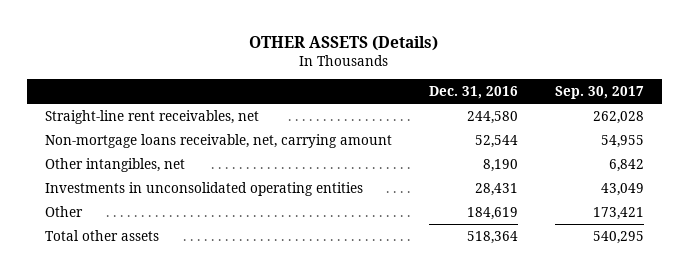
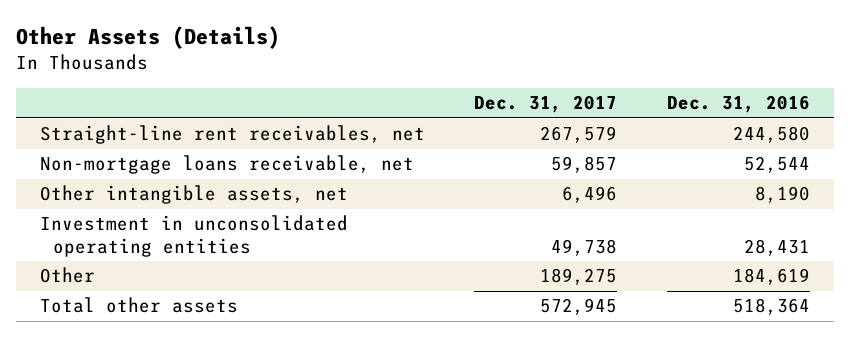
[249,35,439,51] OTHER ASSETS (Details) -> [15,26,280,50] Other Assets (Details)
[554,85,644,99] Sep. 30, 2017 -> none
none -> [474,95,618,114] Dec. 31, 2017
[45,133,393,148] Non-mortgage loans receivable, net, carrying amount -> [40,155,415,175] Non-mortgage loans receivable, net
[45,157,186,172] Other intangibles, net -> [40,185,349,205] Other intangible assets, net
[45,181,364,196] Investments in unconsolidated operating entities -> [40,215,349,258] Investment in unconsolidated operating entities

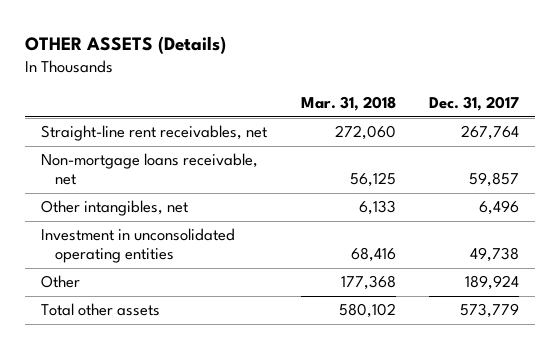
[15,26,280,50] Other Assets (Details) -> [24,36,226,55] OTHER ASSETS (Details)
[666,95,810,114] Dec. 31, 2016 -> none
none -> [300,96,396,112] Mar. 31, 2018
[540,126,618,144] 267,579 -> [460,125,519,141] 267,764
[40,185,349,205] Other intangible assets, net -> [41,200,189,217] Other intangibles, net
[540,268,618,286] 189,275 -> [464,275,519,291] 189,924
[540,298,618,316] 572,945 -> [459,303,519,319] 573,779

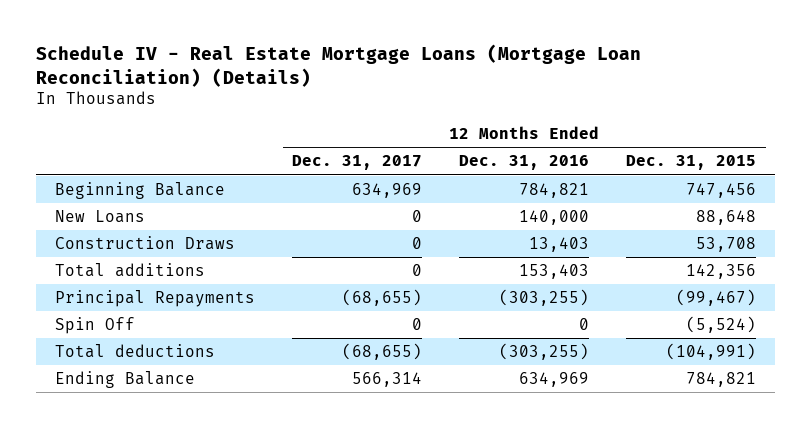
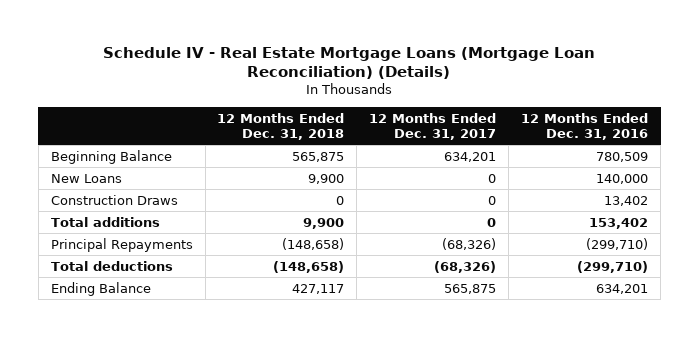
[626,155,757,171] Dec. 31, 2015 -> none
none -> [217,112,345,140] 12 Months Ended Dec. 31, 2018
[352,183,423,199] 634,969 -> [444,151,497,162] 634,201
[519,183,590,199] 784,821 -> [596,151,649,162] 780,509
[54,317,135,335] Spin Off -> none
[529,237,590,253] 13,403 -> [604,195,649,206] 13,402
[519,264,590,280] 153,403 -> [589,217,649,229] 153,402
[342,289,423,307] (68,655) -> [442,237,497,250] (68,326)
[499,289,590,307] (303,255) -> [586,237,649,250] (299,710)
[342,343,423,361] (68,655) -> [434,260,497,273] (68,326)
[499,343,590,361] (303,255) -> [577,260,649,273] (299,710)
[352,372,423,388] 566,314 -> [444,283,497,294] 565,875
[519,372,590,388] 634,969 -> [596,283,649,294] 634,201

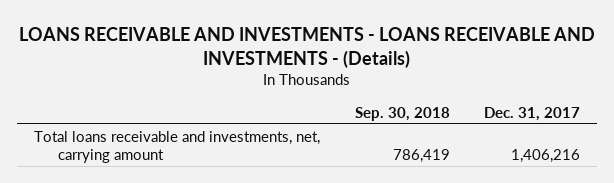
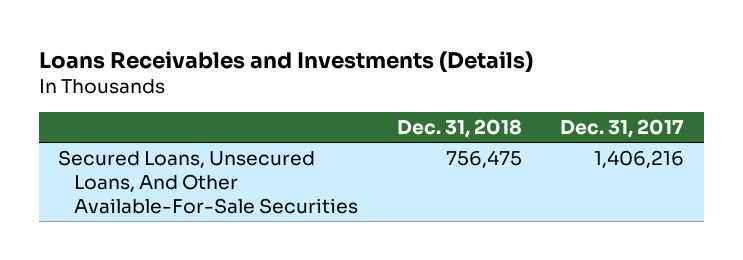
[19,26,596,68] LOANS RECEIVABLE AND INVESTMENTS - LOANS RECEIVABLE AND INVESTMENTS - (Details) -> [38,51,533,73] Loans Receivables and Investments (Details)
[354,106,450,121] Sep. 30, 2018 -> none
none -> [396,118,522,138] Dec. 31, 2018
[34,131,321,164] Total loans receivable and investments, net, carrying amount -> [58,149,358,215] Secured Loans, Unsecured Loans, And Other Available-For-Sale Securities

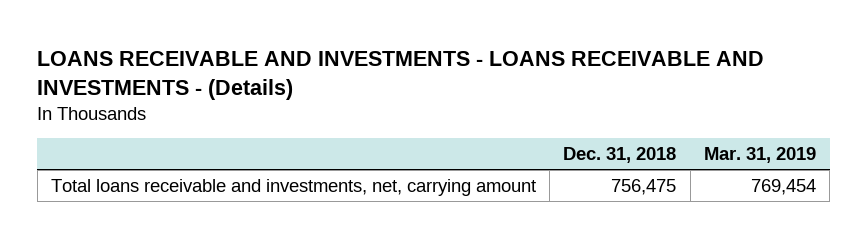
[38,51,533,73] Loans Receivables and Investments (Details) -> [37,51,765,100] LOANS RECEIVABLE AND INVESTMENTS - LOANS RECEIVABLE AND INVESTMENTS - (Details)
[560,118,685,138] Dec. 31, 2017 -> none
none -> [703,147,816,164] Mar. 31, 2019
[58,149,358,215] Secured Loans, Unsecured Loans, And Other Available-For-Sale Securities -> [51,178,537,196] Total loans receivable and investments, net, carrying amount

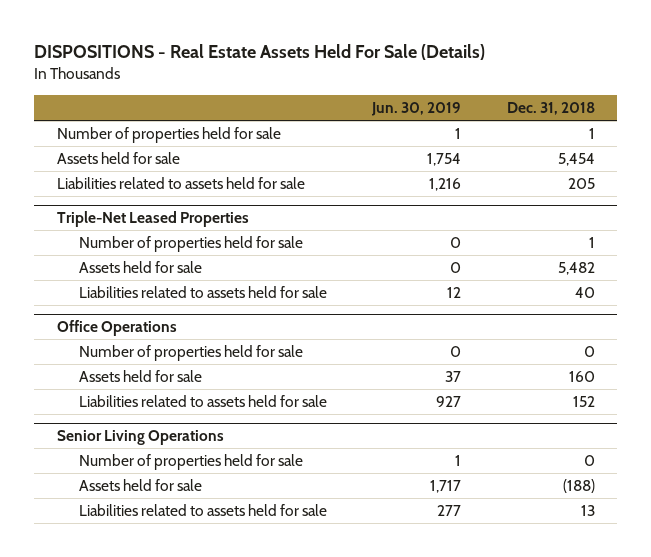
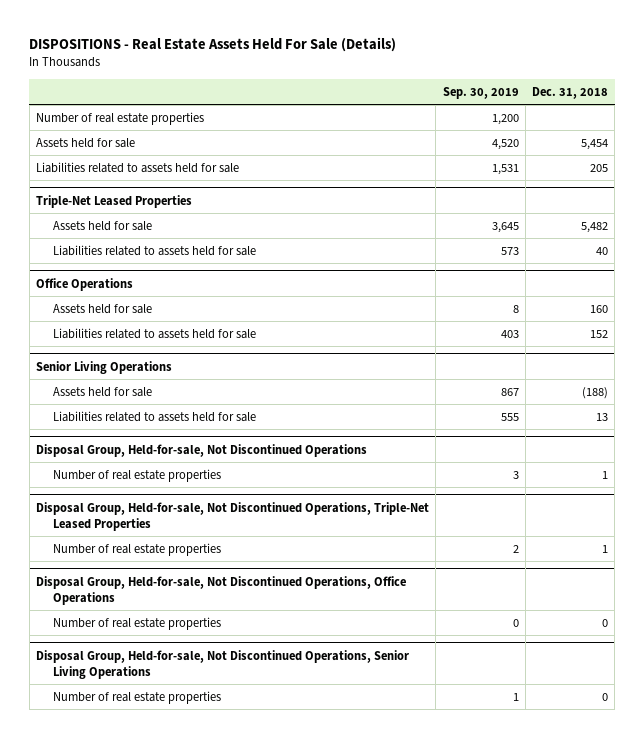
[371,102,462,117] Jun. 30, 2019 -> none
none -> [442,86,519,99] Sep. 30, 2019
[56,127,281,144] Number of properties held for sale -> none
none -> [36,111,205,125] Number of real estate properties
[79,236,304,253] Number of properties held for sale -> none
[79,345,304,362] Number of properties held for sale -> none
[79,454,304,471] Number of properties held for sale -> none
none -> [36,443,368,457] Disposal Group, Held-for-sale, Not Discontinued Operations
none -> [53,468,222,482] Number of real estate properties
none -> [36,501,430,531] Disposal Group, Held-for-sale, Not Discontinued Operations, Triple-Net Leased Properties
none -> [53,542,222,556] Number of real estate properties
none -> [36,575,407,605] Disposal Group, Held-for-sale, Not Discontinued Operations, Office Operations
none -> [53,616,222,630] Number of real estate properties
none -> [36,649,410,679] Disposal Group, Held-for-sale, Not Discontinued Operations, Senior Living Operations
none -> [53,690,222,704] Number of real estate properties

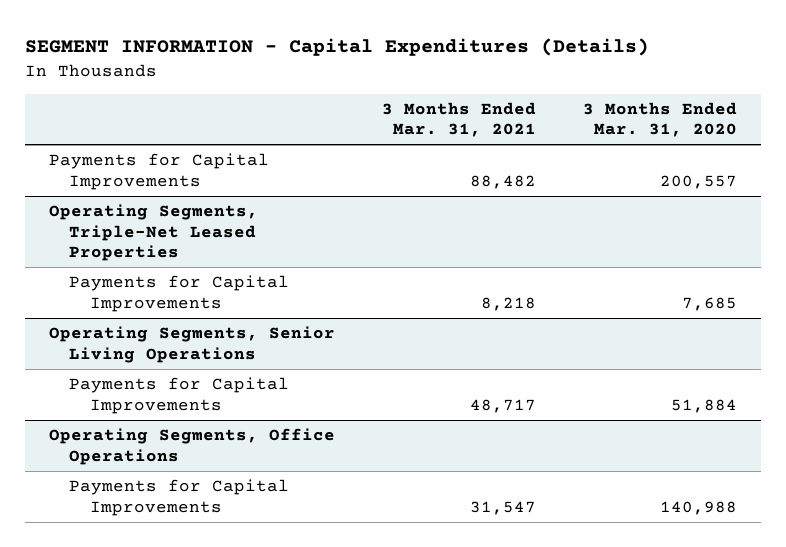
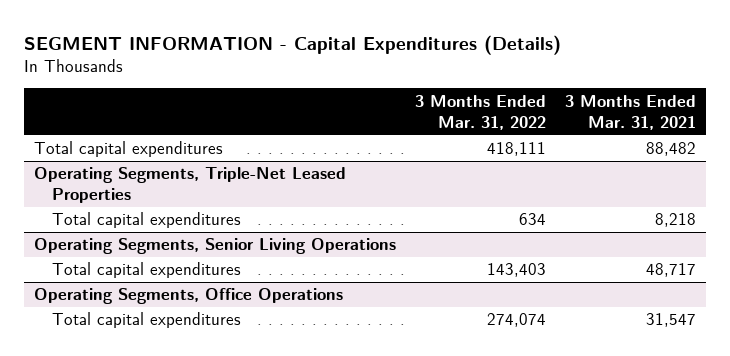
[583,101,738,138] 3 Months Ended Mar. 31, 2020 -> none
none -> [414,94,546,130] 3 Months Ended Mar. 31, 2022
[48,153,269,190] Payments for Capital Improvements -> [33,141,223,158] Total capital expenditures
[69,275,290,312] Payments for Capital Improvements -> [51,212,241,229] Total capital expenditures
[69,377,290,414] Payments for Capital Improvements -> [51,262,241,279] Total capital expenditures
[69,479,290,516] Payments for Capital Improvements -> [51,312,241,329] Total capital expenditures

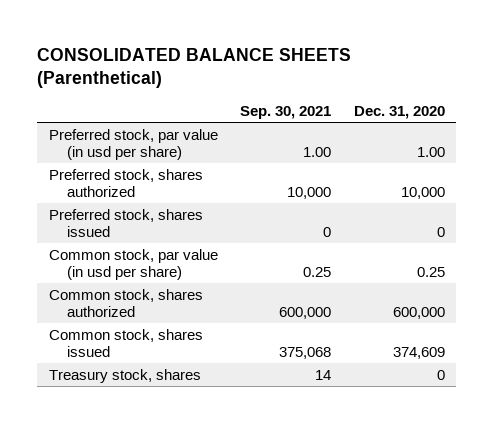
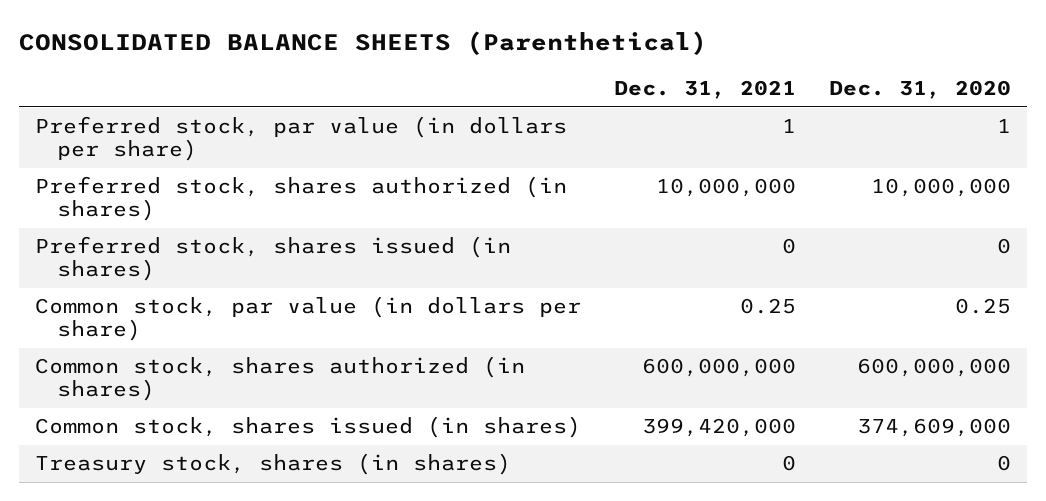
[240,106,332,120] Sep. 30, 2021 -> none
none -> [614,79,797,99] Dec. 31, 2021
[48,128,218,161] Preferred stock, par value (in usd per share) -> [35,116,568,162] Preferred stock, par value (in dollars per share)
[417,147,446,158] 1.00 -> [996,119,1011,134] 1
[48,168,203,198] Preferred stock, shares authorized -> [35,176,568,222] Preferred stock, shares authorized (in shares)
[401,187,446,200] 10,000 -> [870,178,1011,198] 10,000,000
[48,208,203,238] Preferred stock, shares issued -> [35,236,512,282] Preferred stock, shares issued (in shares)
[48,248,218,281] Common stock, par value (in usd per share) -> [35,296,582,342] Common stock, par value (in dollars per share)
[48,288,203,318] Common stock, shares authorized -> [35,356,526,402] Common stock, shares authorized (in shares)
[393,307,446,320] 600,000 -> [856,358,1011,378] 600,000,000
[48,328,203,358] Common stock, shares issued -> [35,416,582,439] Common stock, shares issued (in shares)
[393,347,446,360] 374,609 -> [856,418,1011,438] 374,609,000
[48,368,201,383] Treasury stock, shares -> [35,453,512,476] Treasury stock, shares (in shares)

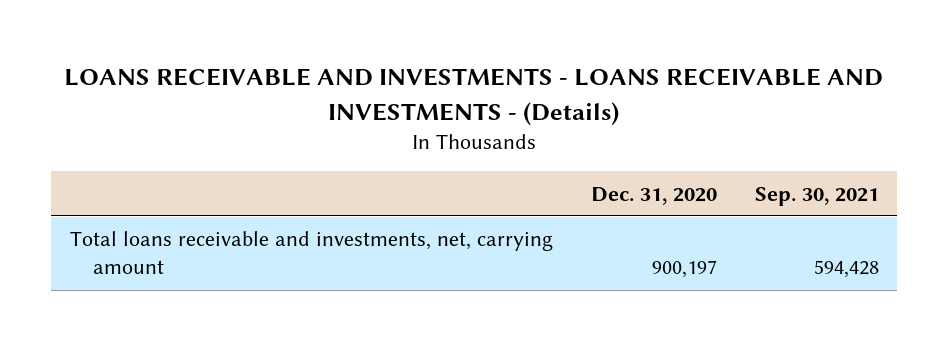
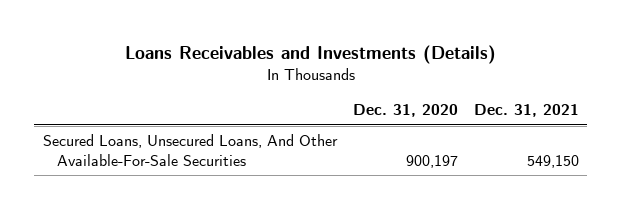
[64,68,884,126] LOANS RECEIVABLE AND INVESTMENTS - LOANS RECEIVABLE AND INVESTMENTS - (Details) -> [124,44,496,64] Loans Receivables and Investments (Details)
[754,186,879,206] Sep. 30, 2021 -> none
none -> [474,104,580,118] Dec. 31, 2021
[70,231,554,275] Total loans receivable and investments, net, carrying amount -> [42,134,338,166] Secured Loans, Unsecured Loans, And Other Available-For-Sale Securities

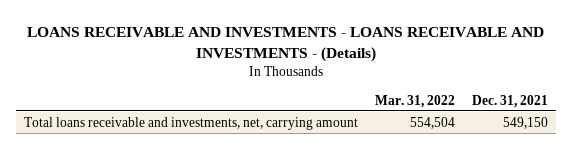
[124,44,496,64] Loans Receivables and Investments (Details) -> [26,26,544,62] LOANS RECEIVABLE AND INVESTMENTS - LOANS RECEIVABLE AND INVESTMENTS - (Details)
[352,104,458,118] Dec. 31, 2020 -> none
none -> [374,94,455,108] Mar. 31, 2022
[42,134,338,166] Secured Loans, Unsecured Loans, And Other Available-For-Sale Securities -> [24,116,359,130] Total loans receivable and investments, net, carrying amount

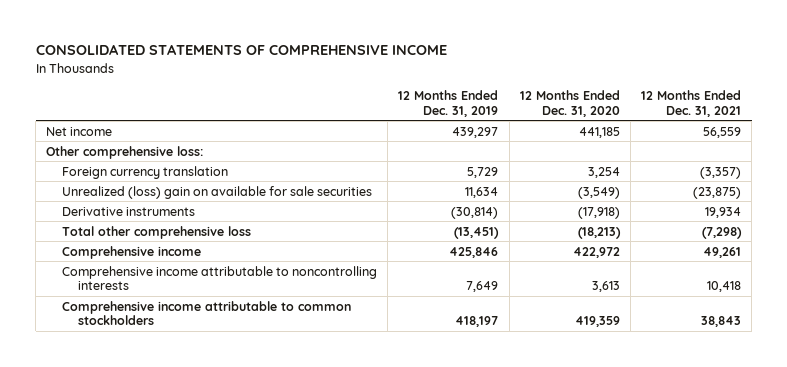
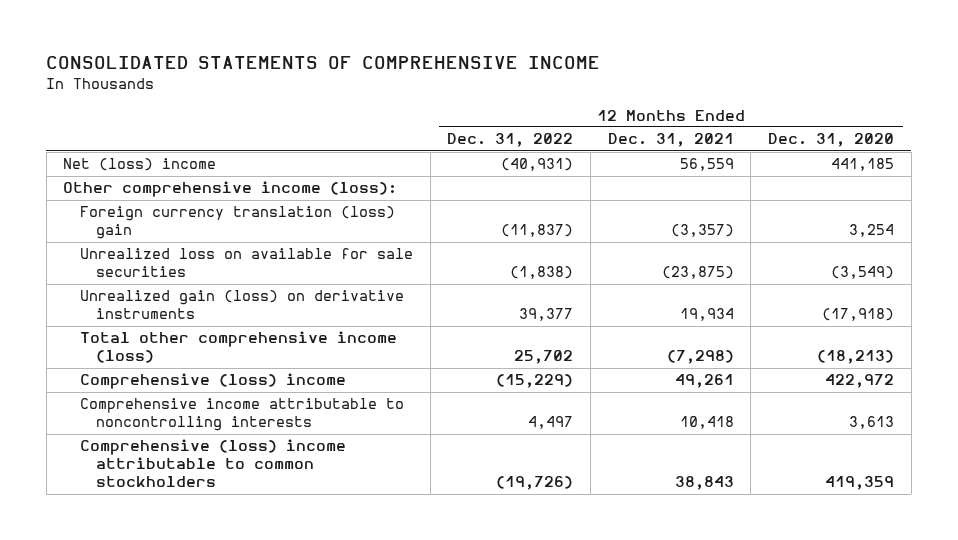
[398,89,499,117] 12 Months Ended Dec. 31, 2019 -> none
none -> [447,133,574,148] Dec. 31, 2022
[46,126,113,136] Net income -> [63,158,217,172] Net (loss) income
[46,145,204,159] Other comprehensive loss: -> [63,181,398,198] Other comprehensive income (loss):
[62,165,229,179] Foreign currency translation -> [79,206,395,240] Foreign currency translation (loss) gain
[62,185,373,199] Unrealized (loss) gain on available for sale securities -> [79,248,413,278] Unrealized loss on available for sale securities
[62,206,196,216] Derivative instruments -> [79,290,404,320] Unrealized gain (loss) on derivative instruments
[62,225,252,239] Total other comprehensive loss -> [79,331,397,364] Total other comprehensive income (loss)
[62,245,202,259] Comprehensive income -> [79,373,346,390] Comprehensive (loss) income
[62,300,352,326] Comprehensive income attributable to common stockholders -> [79,439,346,488] Comprehensive (loss) income attributable to common stockholders

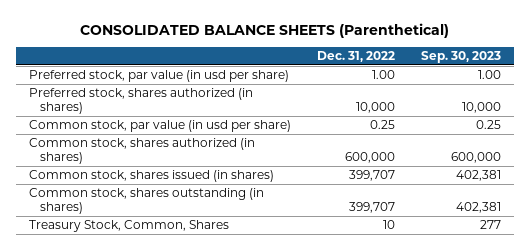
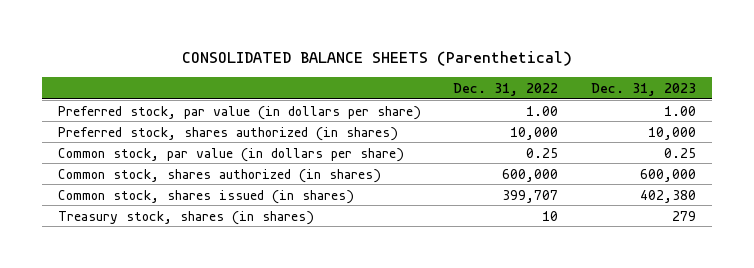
[421,50,502,63] Sep. 30, 2023 -> none
none -> [590,82,696,96] Dec. 31, 2023
[29,69,290,82] Preferred stock, par value (in usd per share) -> [57,105,421,120] Preferred stock, par value (in dollars per share)
[29,119,292,132] Common stock, par value (in usd per share) -> [57,147,404,162] Common stock, par value (in dollars per share)
[29,187,265,215] Common stock, shares outstanding (in shares) -> none
[29,219,230,232] Treasury Stock, Common, Shares -> [57,210,314,225] Treasury stock, shares (in shares)

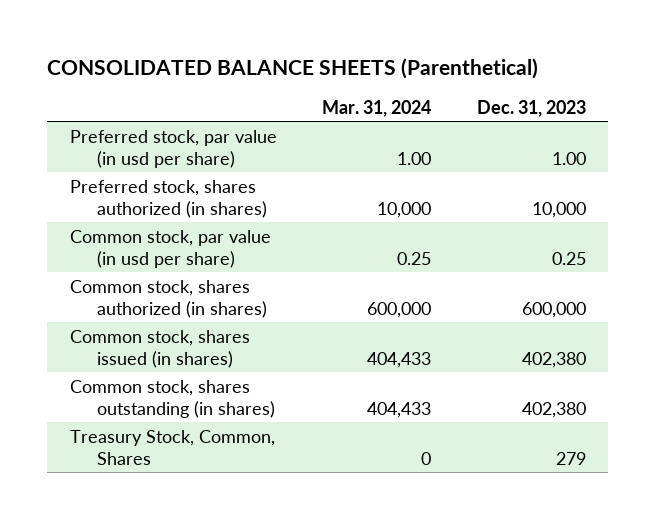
[453,82,559,96] Dec. 31, 2022 -> none
none -> [322,99,432,117] Mar. 31, 2024
[57,105,421,120] Preferred stock, par value (in dollars per share) -> [69,129,277,168] Preferred stock, par value (in usd per share)
[57,147,404,162] Common stock, par value (in dollars per share) -> [69,229,271,268] Common stock, par value (in usd per share)
none -> [69,379,276,418] Common stock, shares outstanding (in shares)
[57,210,314,225] Treasury stock, shares (in shares) -> [69,429,275,465] Treasury Stock, Common, Shares

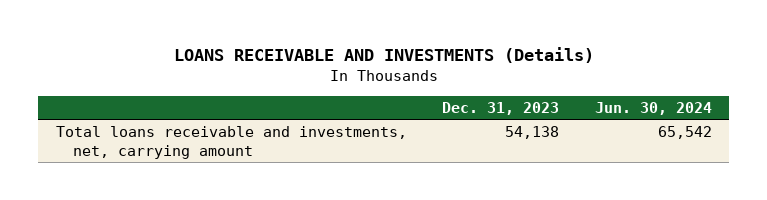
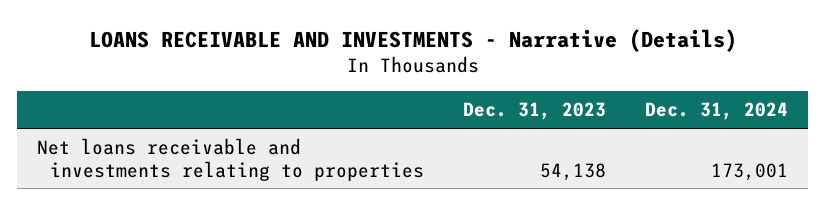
[173,46,594,63] LOANS RECEIVABLE AND INVESTMENTS (Details) -> [88,28,737,52] LOANS RECEIVABLE AND INVESTMENTS - Narrative (Details)
[594,101,712,115] Jun. 30, 2024 -> none
none -> [645,102,789,121] Dec. 31, 2024
[55,126,407,159] Total loans receivable and investments, net, carrying amount -> [36,138,425,181] Net loans receivable and investments relating to properties

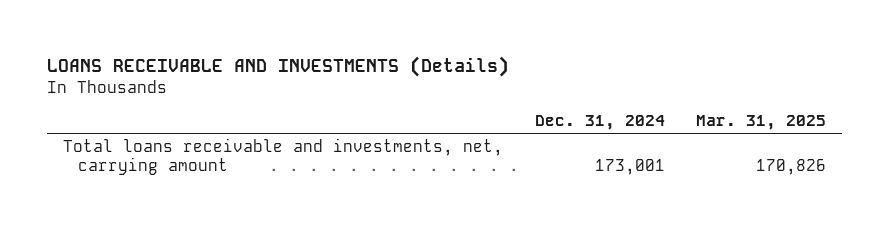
[88,28,737,52] LOANS RECEIVABLE AND INVESTMENTS - Narrative (Details) -> [47,55,510,77] LOANS RECEIVABLE AND INVESTMENTS (Details)
[463,102,607,121] Dec. 31, 2023 -> none
none -> [696,115,827,131] Mar. 31, 2025
[36,138,425,181] Net loans receivable and investments relating to properties -> [63,137,504,176] Total loans receivable and investments, net, carrying amount

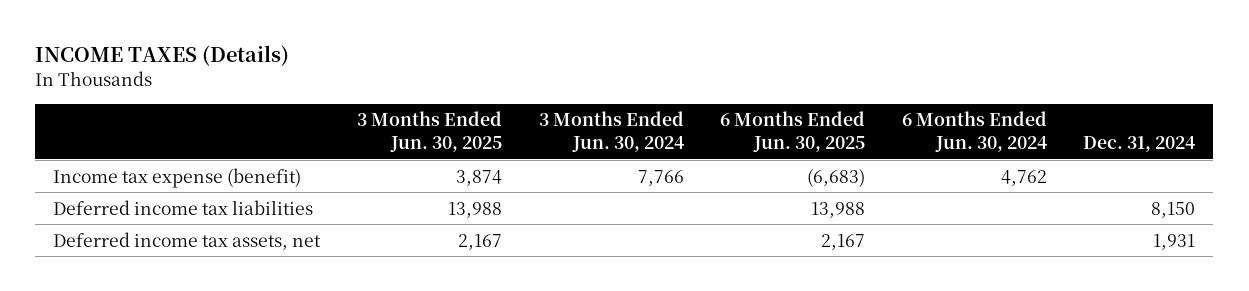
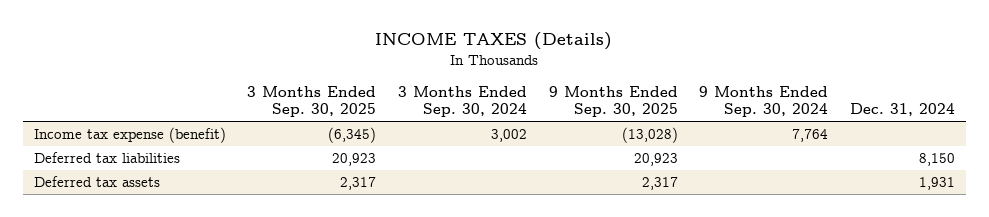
[356,111,502,152] 3 Months Ended Jun. 30, 2025 -> none
[538,111,684,152] 3 Months Ended Jun. 30, 2024 -> none
[720,111,866,152] 6 Months Ended Jun. 30, 2025 -> none
[901,111,1047,152] 6 Months Ended Jun. 30, 2024 -> none
none -> [247,85,377,118] 3 Months Ended Sep. 30, 2025
none -> [398,85,528,118] 3 Months Ended Sep. 30, 2024
none -> [548,85,678,118] 9 Months Ended Sep. 30, 2025
none -> [699,85,829,118] 9 Months Ended Sep. 30, 2024
[53,199,314,215] Deferred income tax liabilities -> [33,152,180,164] Deferred tax liabilities
[53,231,322,250] Deferred income tax assets, net -> [33,176,160,188] Deferred tax assets

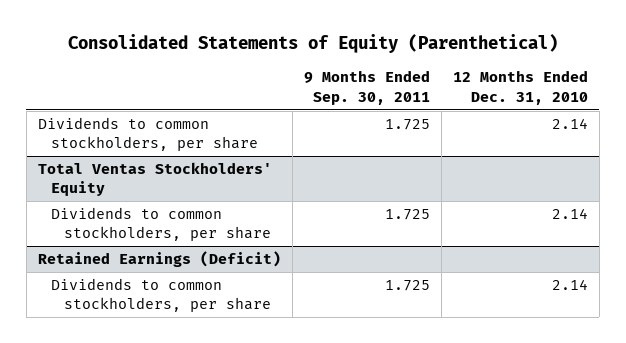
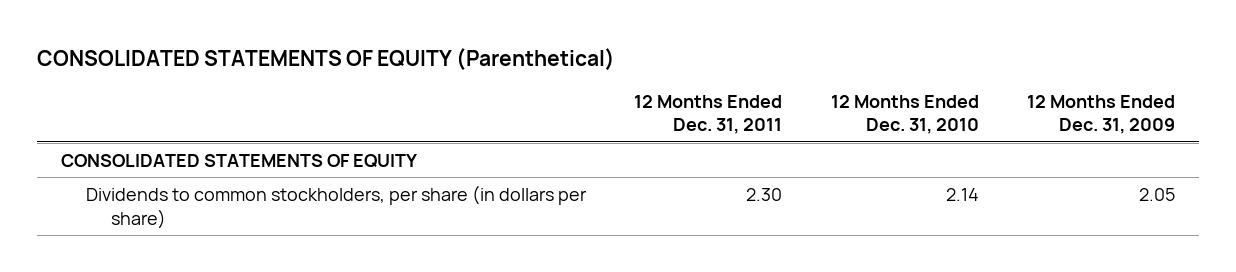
[67,34,558,54] Consolidated Statements of Equity (Parenthetical) -> [37,47,616,70] CONSOLIDATED STATEMENTS OF EQUITY (Parenthetical)
[303,70,430,105] 9 Months Ended Sep. 30, 2011 -> none
none -> [634,94,783,135] 12 Months Ended Dec. 31, 2011
none -> [1026,94,1175,135] 12 Months Ended Dec. 31, 2009
[37,162,272,197] Total Ventas Stockholders' Equity -> none
[50,207,271,242] Dividends to common stockholders, per share -> none
[37,251,281,268] Retained Earnings (Deficit) -> none
[50,278,271,313] Dividends to common stockholders, per share -> none
none -> [61,153,418,168] CONSOLIDATED STATEMENTS OF EQUITY
[37,117,258,152] Dividends to common stockholders, per share -> [86,184,588,229] Dividends to common stockholders, per share (in dollars per share)

